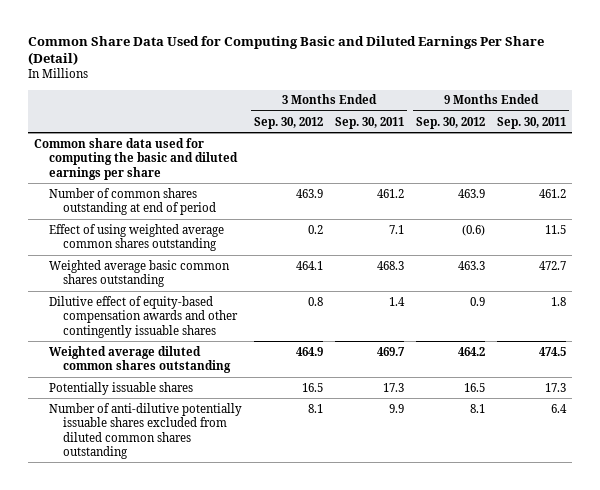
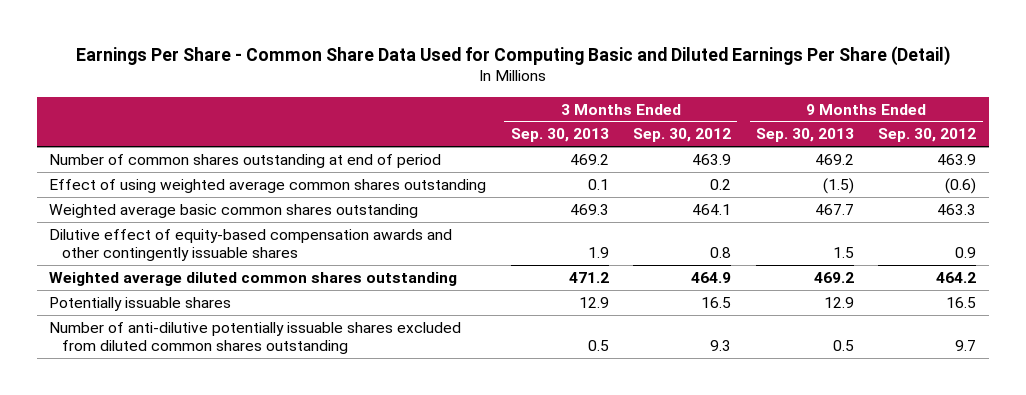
[27,35,544,66] Common Share Data Used for Computing Basic and Diluted Earnings Per Share (Detail) -> [75,45,950,66] Earnings Per Share - Common Share Data Used for Computing Basic and Diluted Earnings Per Share (Detail)
[334,116,404,129] Sep. 30, 2011 -> none
[497,116,567,129] Sep. 30, 2011 -> none
none -> [510,128,609,143] Sep. 30, 2013
none -> [755,128,854,143] Sep. 30, 2013
[34,137,238,180] Common share data used for computing the basic and diluted earnings per share -> none
[307,403,323,413] 8.1 -> [710,339,732,351] 9.3
[469,403,485,413] 8.1 -> [955,339,977,351] 9.7

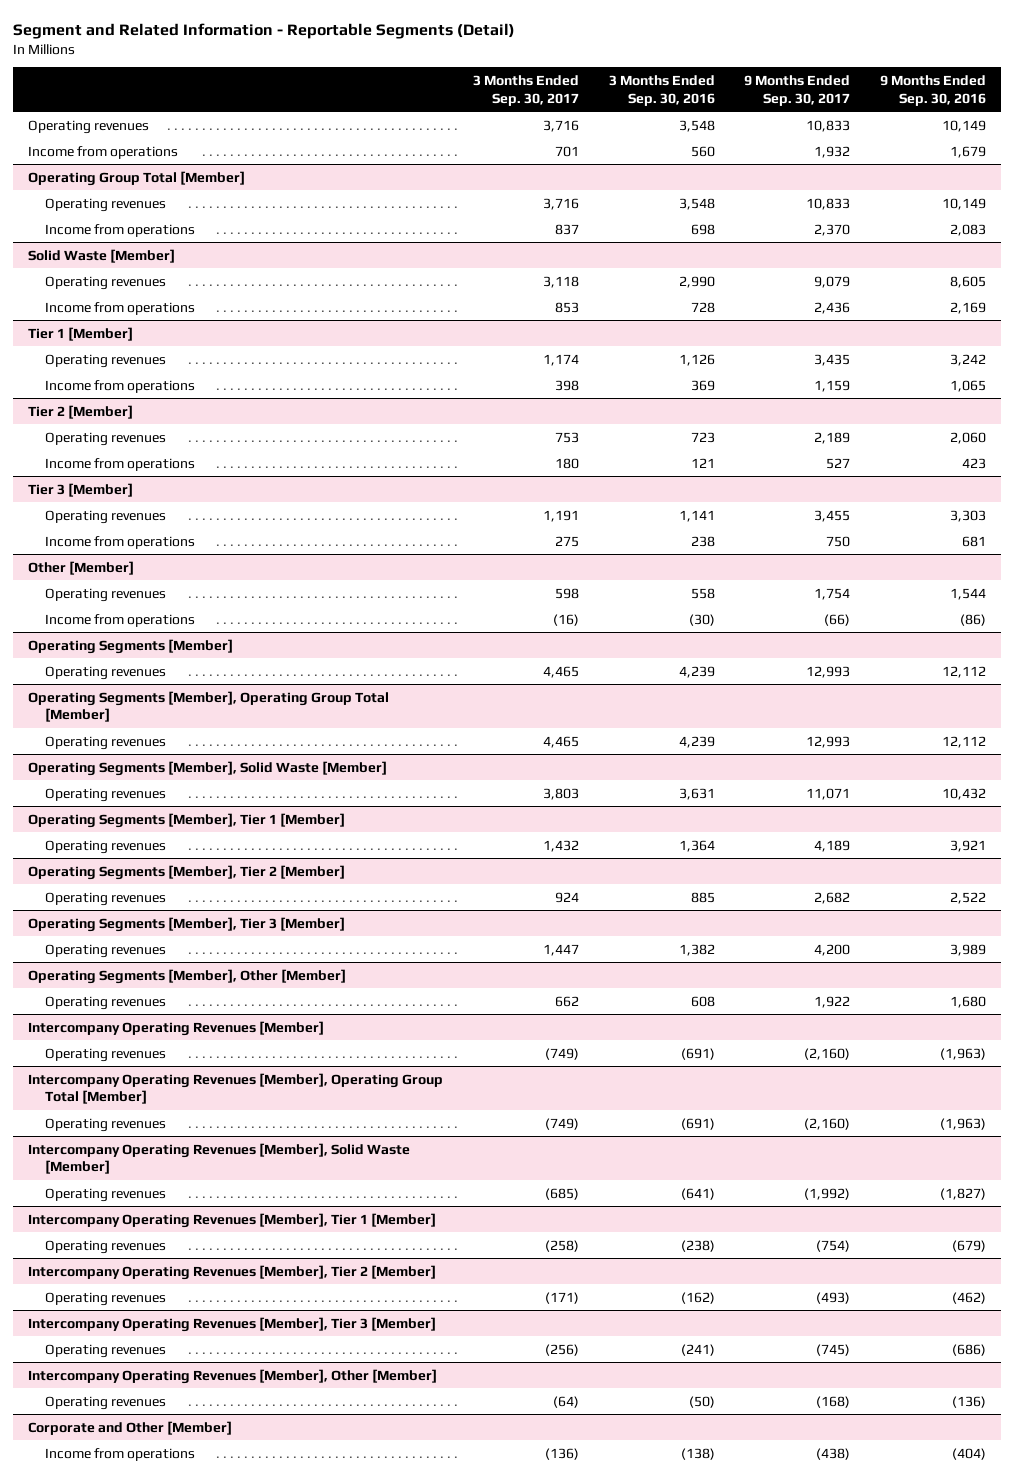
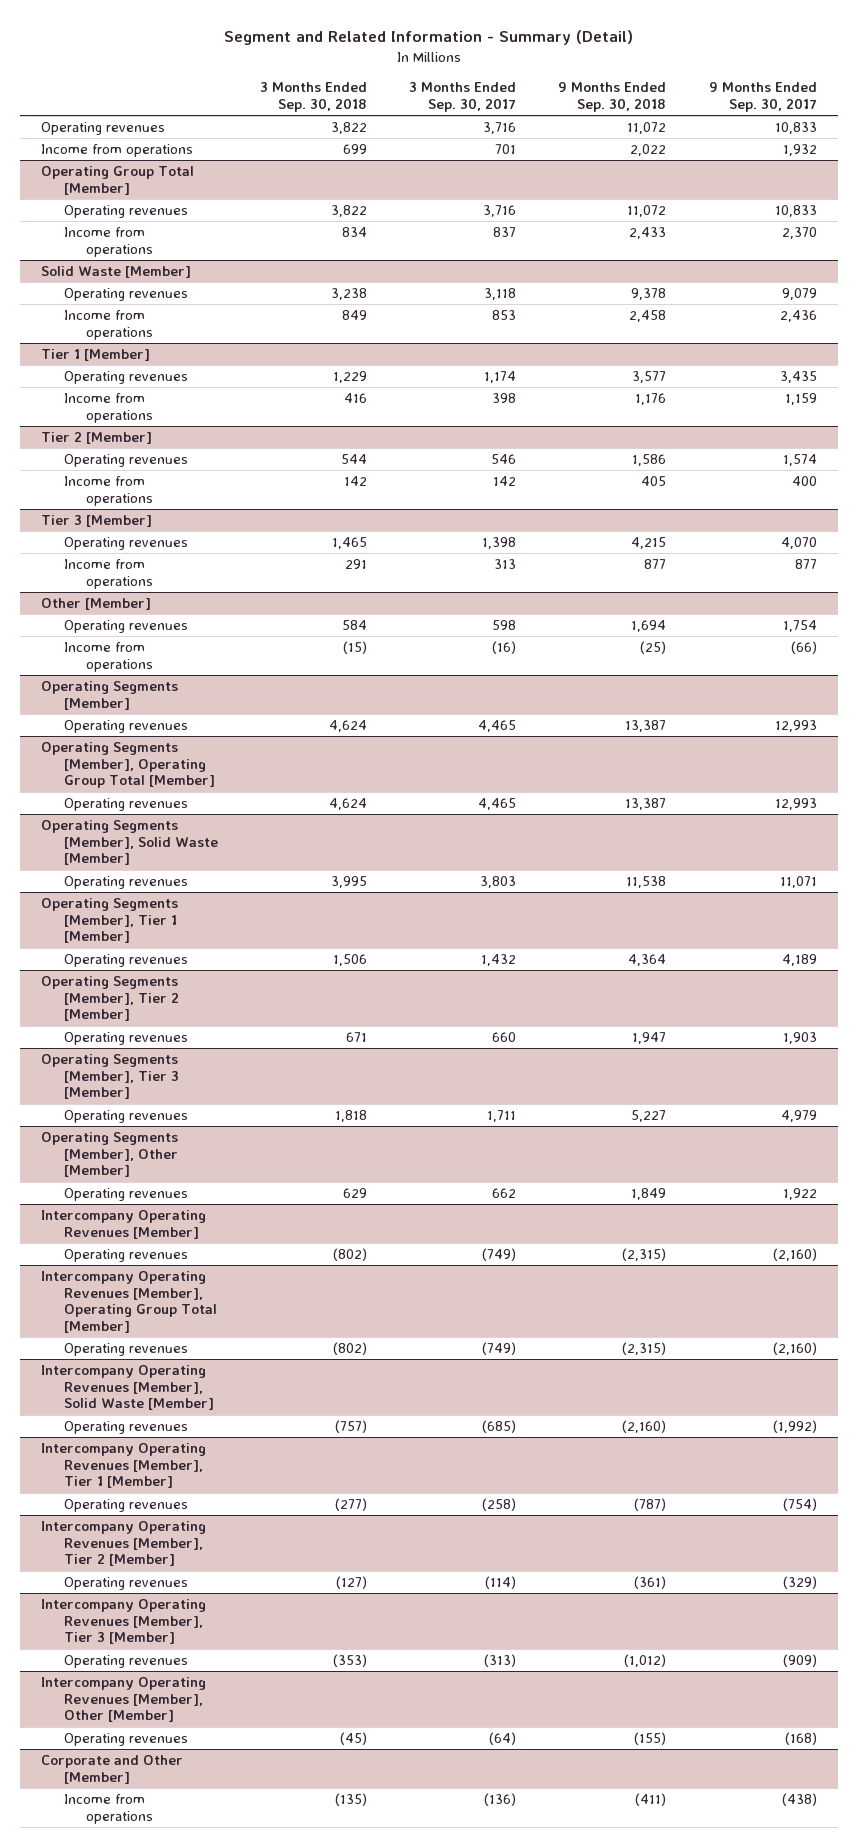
[13,22,516,39] Segment and Related Information - Reportable Segments (Detail) -> [223,30,633,46] Segment and Related Information - Summary (Detail)
[608,75,715,106] 3 Months Ended Sep. 30, 2016 -> none
[880,75,987,106] 9 Months Ended Sep. 30, 2016 -> none
none -> [259,82,367,112] 3 Months Ended Sep. 30, 2018
none -> [558,82,667,112] 9 Months Ended Sep. 30, 2018
[554,431,579,443] 753 -> [491,454,517,465] 546
[814,431,851,444] 2,189 -> [782,454,817,467] 1,574
[554,457,579,469] 180 -> [493,476,517,487] 142
[826,457,851,469] 527 -> [791,476,817,487] 400
[542,509,579,522] 1,191 -> [482,537,517,550] 1,398
[814,509,851,522] 3,455 -> [780,537,817,550] 4,070
[554,535,579,547] 275 -> [494,559,517,570] 313
[826,535,851,547] 750 -> [794,559,817,570] 877
[554,891,579,903] 924 -> [492,1032,517,1043] 660
[814,891,851,904] 2,682 -> [782,1032,817,1045] 1,903
[542,943,579,956] 1,447 -> [487,1110,517,1123] 1,711
[814,943,851,956] 4,200 -> [780,1110,817,1123] 4,979
[544,1291,579,1304] (171) -> [485,1576,517,1590] (114)
[816,1291,851,1304] (493) -> [782,1576,817,1590] (329)
[544,1343,579,1356] (256) -> [484,1654,517,1668] (313)
[816,1343,851,1356] (745) -> [782,1654,817,1668] (909)

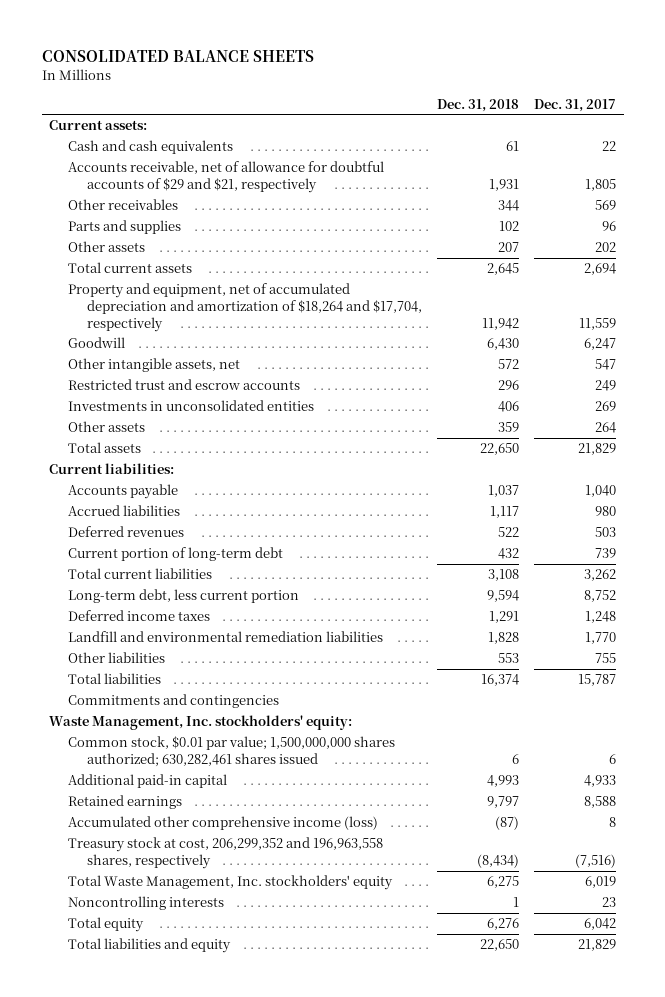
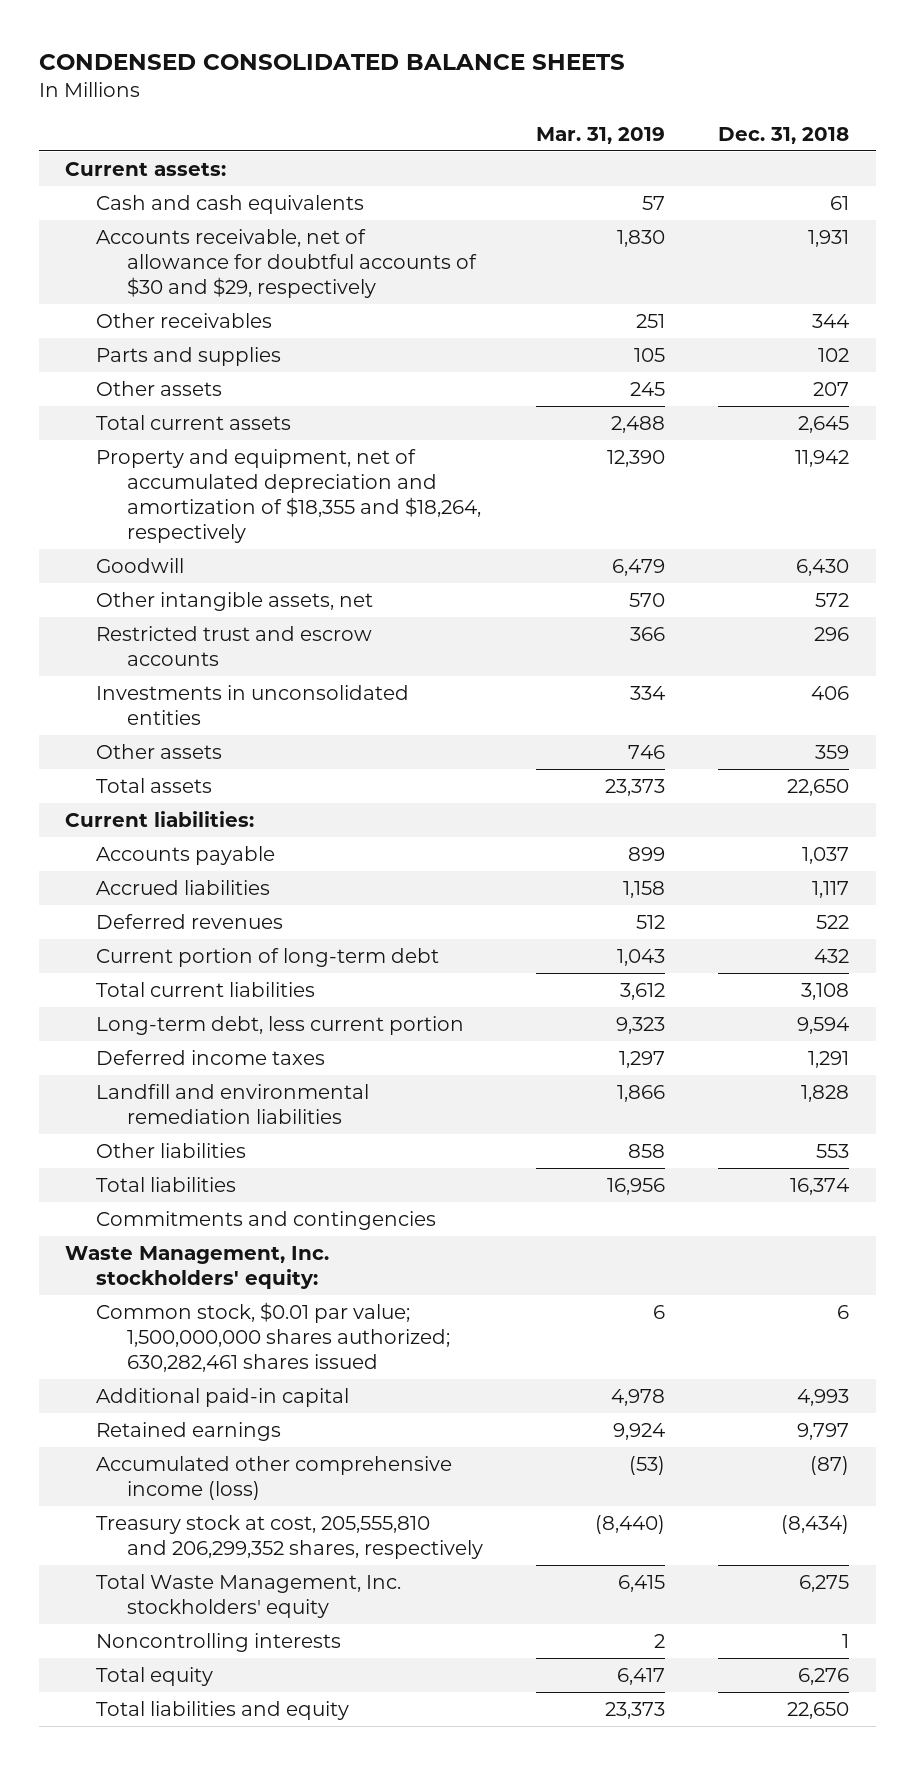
[41,50,314,63] CONSOLIDATED BALANCE SHEETS -> [38,53,625,70] CONDENSED CONSOLIDATED BALANCE SHEETS
[534,98,617,112] Dec. 31, 2017 -> none
none -> [536,127,666,145] Mar. 31, 2019
[68,161,385,194] Accounts receivable, net of allowance for doubtful accounts of $29 and $21, respectively -> [96,229,478,298] Accounts receivable, net of allowance for doubtful accounts of $30 and $29, respectively
[68,283,422,332] Property and equipment, net of accumulated depreciation and amortization of $18,264 and $17,704, respectively -> [96,449,482,543] Property and equipment, net of accumulated depreciation and amortization of $18,355 and $18,264, respectively
[68,837,384,870] Treasury stock at cost, 206,299,352 and 196,963,558 shares, respectively -> [96,1515,484,1559] Treasury stock at cost, 205,555,810 and 206,299,352 shares, respectively

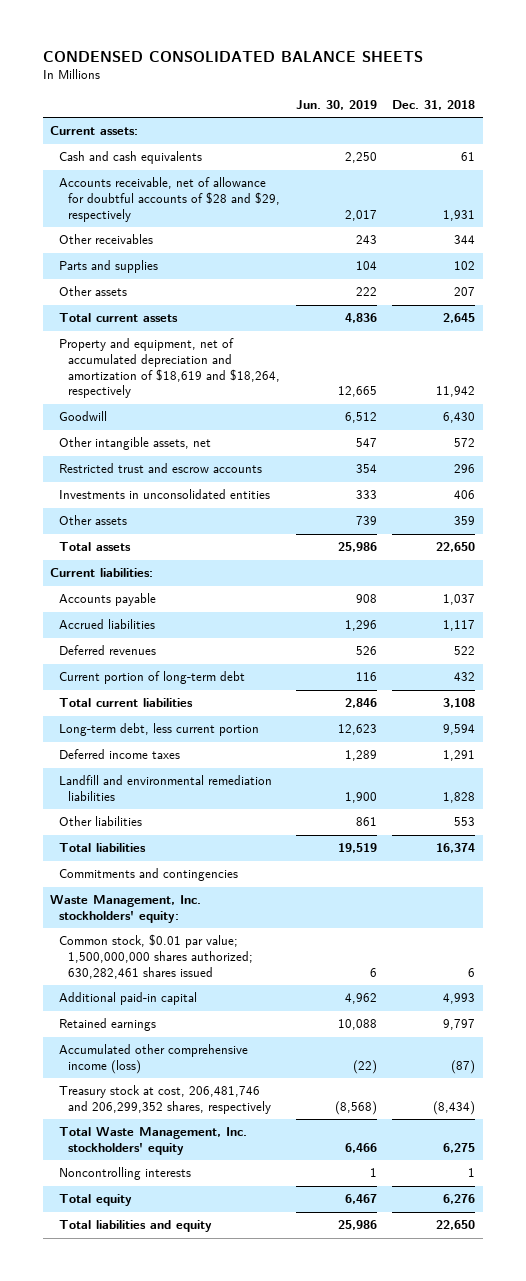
[536,127,666,145] Mar. 31, 2019 -> none
none -> [295,99,377,110] Jun. 30, 2019
[96,229,478,298] Accounts receivable, net of allowance for doubtful accounts of $30 and $29, respectively -> [59,177,281,222] Accounts receivable, net of allowance for doubtful accounts of $28 and $29, respectively
[96,449,482,543] Property and equipment, net of accumulated depreciation and amortization of $18,355 and $18,264, respectively -> [59,338,281,399] Property and equipment, net of accumulated depreciation and amortization of $18,619 and $18,264, respectively
[96,1515,484,1559] Treasury stock at cost, 205,555,810 and 206,299,352 shares, respectively -> [59,1085,272,1114] Treasury stock at cost, 206,481,746 and 206,299,352 shares, respectively

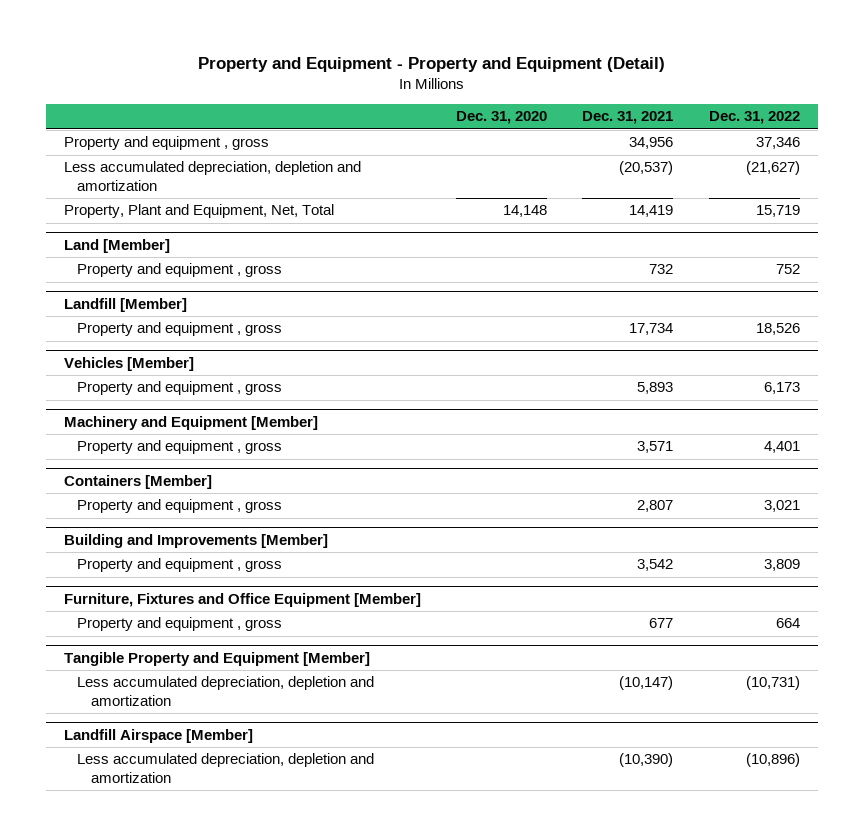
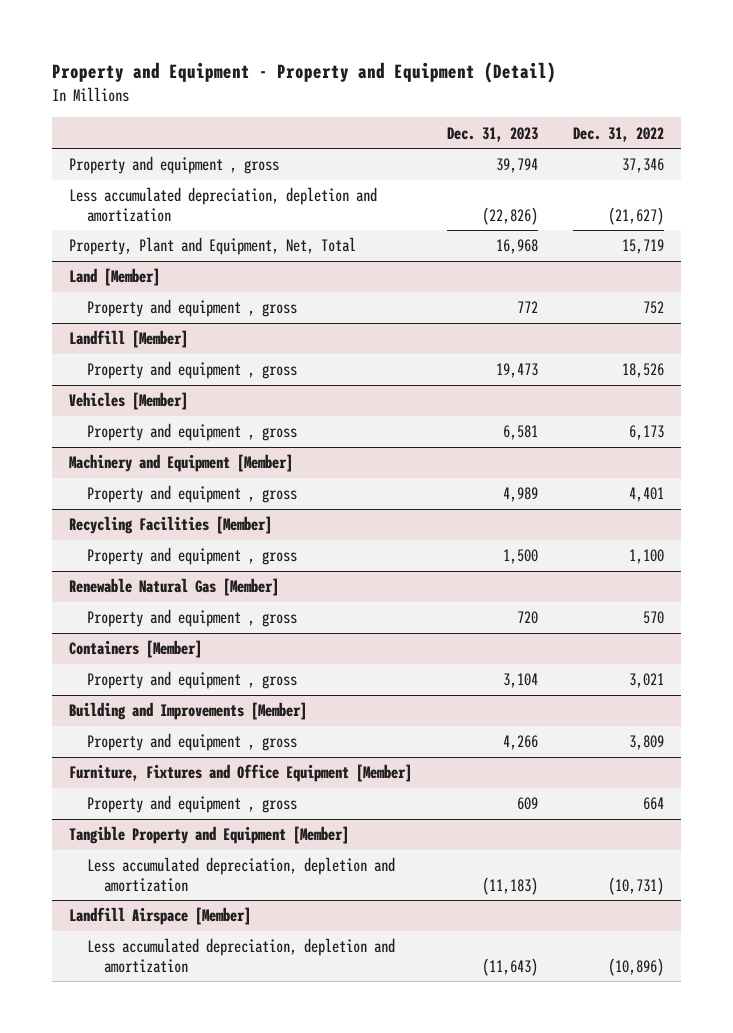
[456,111,548,125] Dec. 31, 2020 -> none
[582,111,674,125] Dec. 31, 2021 -> none
none -> [446,126,538,142] Dec. 31, 2023
none -> [69,516,273,535] Recycling Facilities [Member]
none -> [86,547,297,566] Property and equipment , gross
none -> [69,578,280,597] Renewable Natural Gas [Member]
none -> [86,609,297,628] Property and equipment , gross

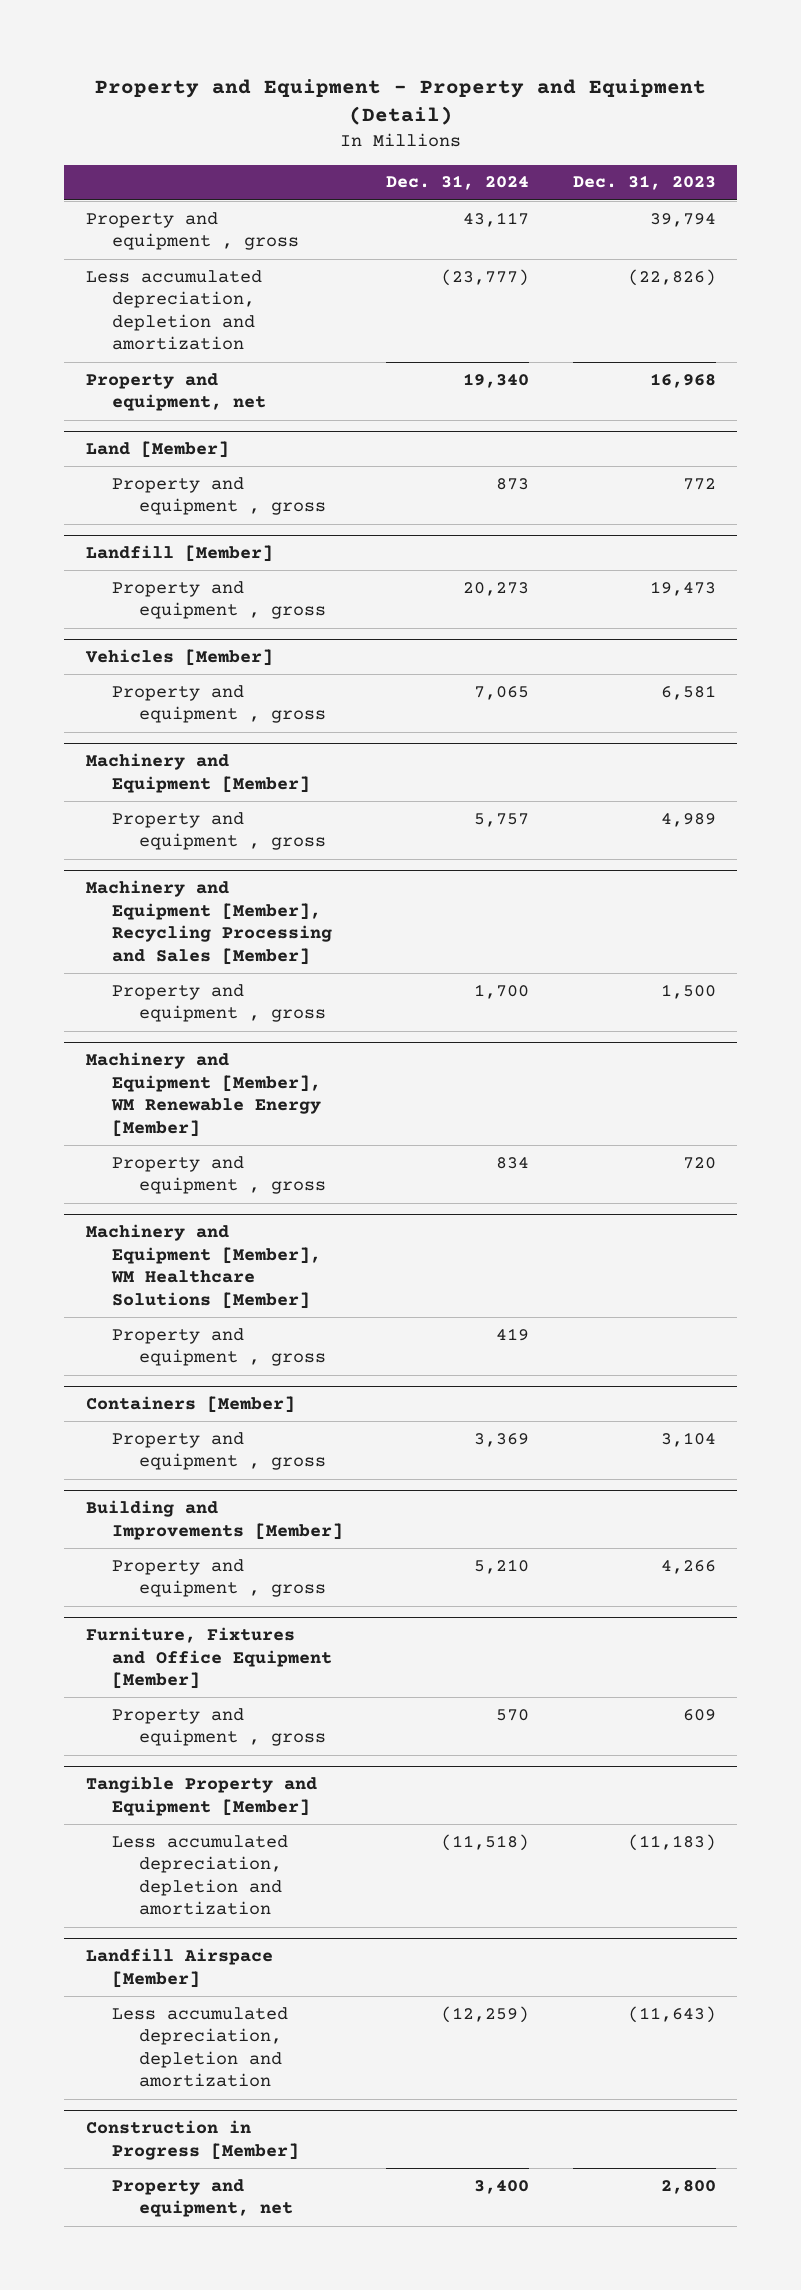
[572,126,664,142] Dec. 31, 2022 -> none
none -> [386,175,530,191] Dec. 31, 2024
[69,237,357,256] Property, Plant and Equipment, Net, Total -> [85,372,267,412] Property and equipment, net
[69,516,273,535] Recycling Facilities [Member] -> none
none -> [85,880,333,965] Machinery and Equipment [Member], Recycling Processing and Sales [Member]
[69,578,280,597] Renewable Natural Gas [Member] -> none
none -> [85,1052,322,1137] Machinery and Equipment [Member], WM Renewable Energy [Member]
none -> [85,1224,322,1309] Machinery and Equipment [Member], WM Healthcare Solutions [Member]
none -> [112,1327,326,1367] Property and equipment , gross
none -> [85,2120,300,2160] Construction in Progress [Member]
none -> [112,2178,293,2218] Property and equipment, net

